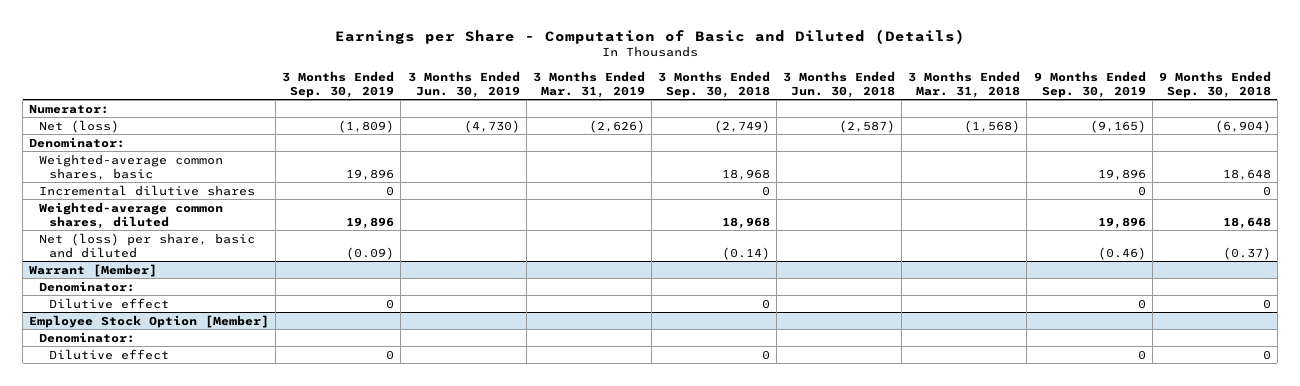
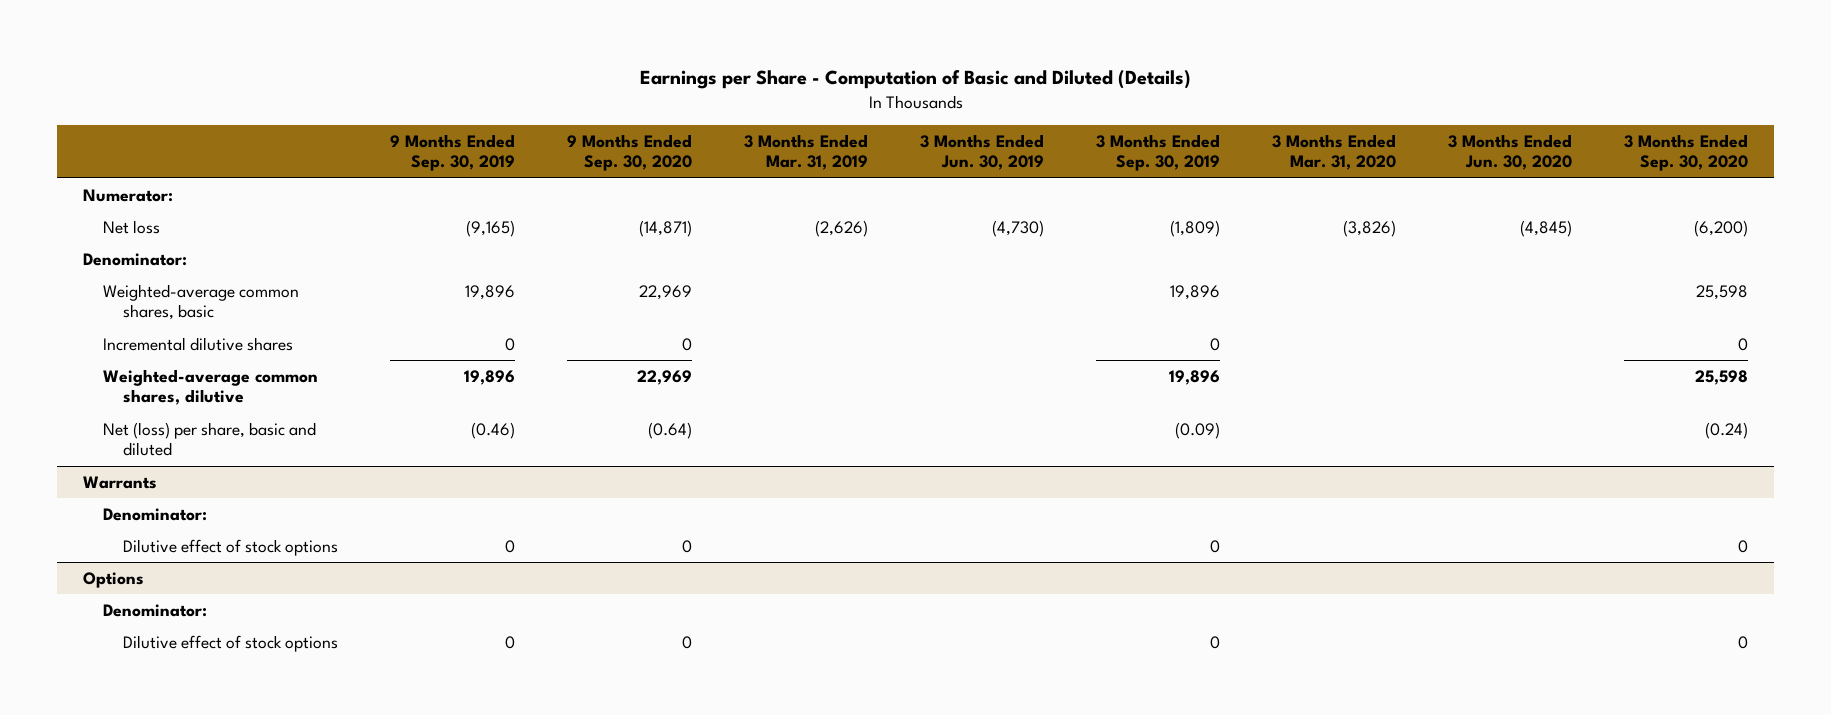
[657,70,770,98] 3 Months Ended Sep. 30, 2018 -> none
[783,70,896,98] 3 Months Ended Jun. 30, 2018 -> none
[908,70,1021,98] 3 Months Ended Mar. 31, 2018 -> none
[1158,70,1271,98] 9 Months Ended Sep. 30, 2018 -> none
none -> [566,133,692,172] 9 Months Ended Sep. 30, 2020
none -> [1272,133,1397,171] 3 Months Ended Mar. 31, 2020
none -> [1448,133,1573,171] 3 Months Ended Jun. 30, 2020
none -> [1624,133,1749,172] 3 Months Ended Sep. 30, 2020
[39,119,120,133] Net (loss) -> [103,219,161,234] Net loss
[39,201,224,229] Weighted-average common shares, diluted -> [103,368,319,406] Weighted-average common shares, dilutive
[29,263,158,277] Warrant [Member] -> [83,475,158,489] Warrants
[48,297,169,309] Dilutive effect -> [122,538,338,556] Dilutive effect of stock options
[29,314,270,328] Employee Stock Option [Member] -> [83,571,145,588] Options
[48,348,169,360] Dilutive effect -> [122,634,338,652] Dilutive effect of stock options

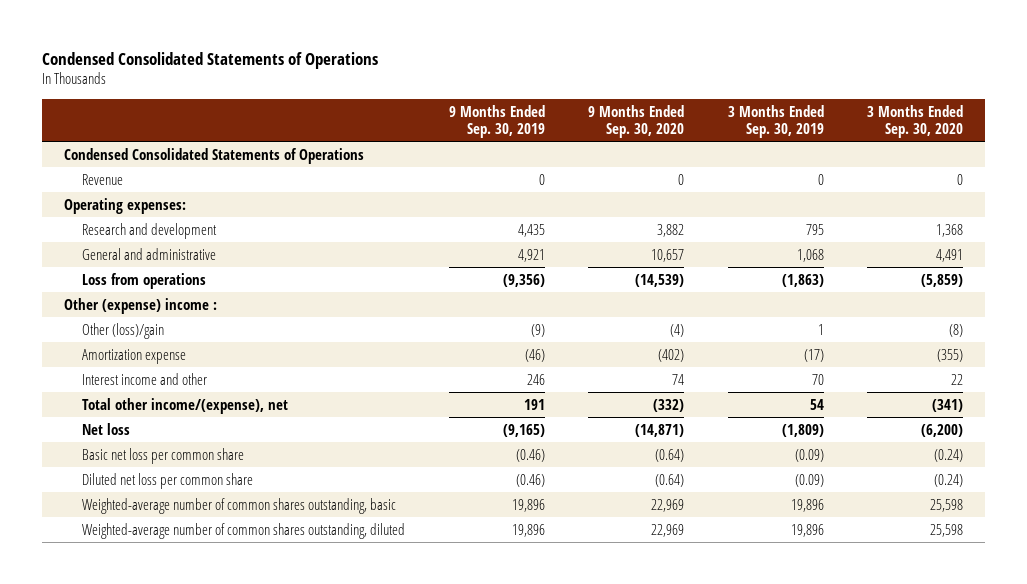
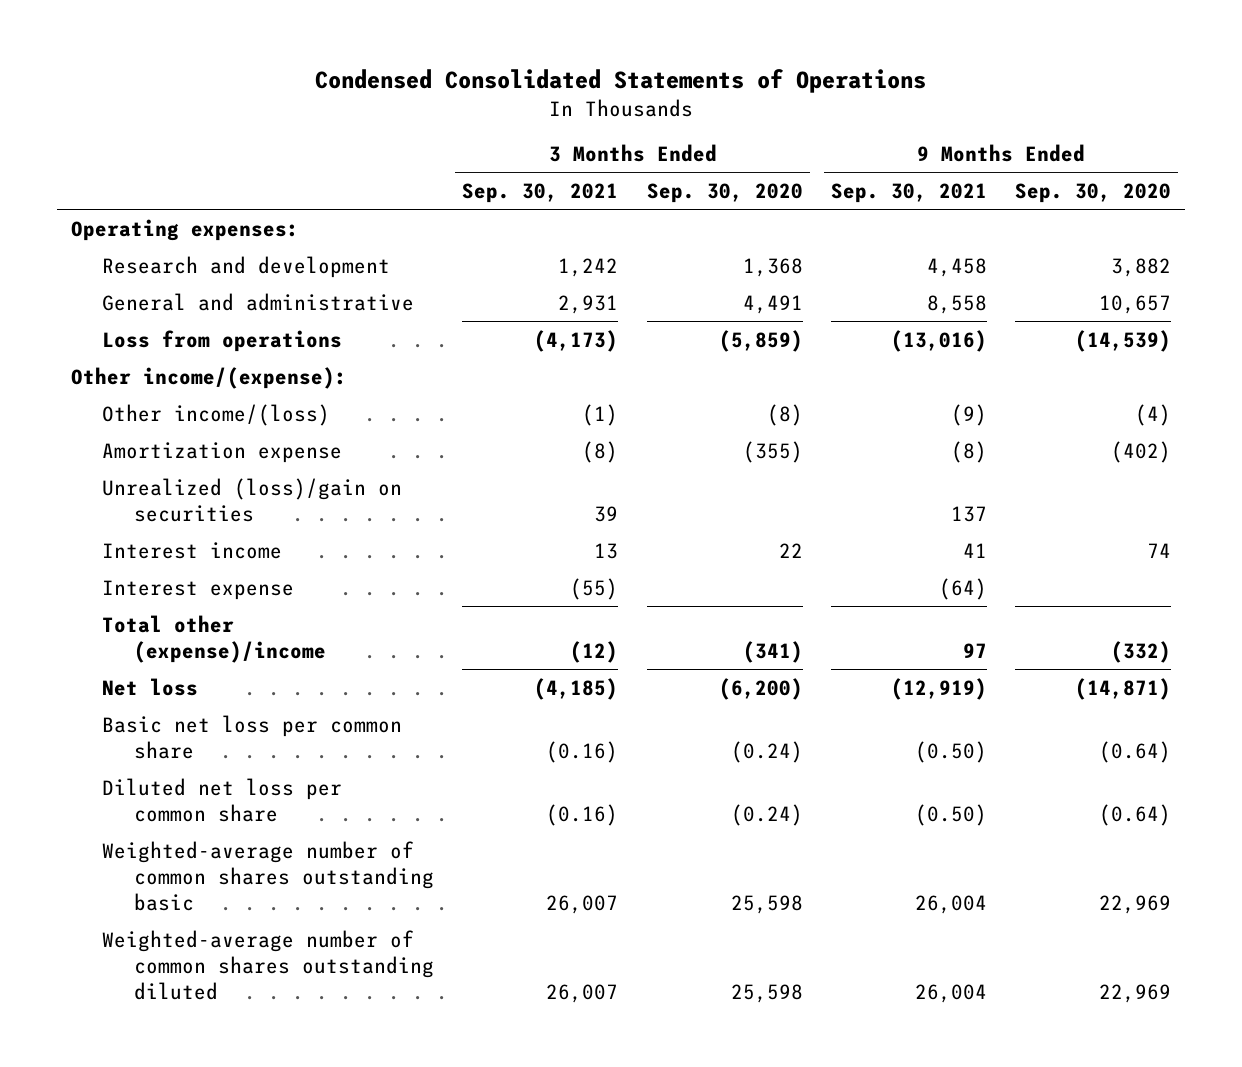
[448,104,545,139] 9 Months Ended Sep. 30, 2019 -> none
[727,104,824,139] 3 Months Ended Sep. 30, 2019 -> none
none -> [462,183,619,204] Sep. 30, 2021
none -> [830,183,987,204] Sep. 30, 2021
[63,147,364,164] Condensed Consolidated Statements of Operations -> none
[82,173,124,185] Revenue -> none
[63,297,217,314] Other (expense) income : -> [70,366,347,389] Other income/(expense):
[82,322,165,339] Other (loss)/gain -> [102,403,331,426] Other income/(loss)
none -> [102,477,403,522] Unrealized (loss)/gain on securities
[82,372,208,385] Interest income and other -> [102,541,283,559] Interest income
none -> [102,579,295,600] Interest expense
[82,397,289,414] Total other income/(expense), net -> [102,614,327,663] Total other (expense)/income
[82,497,397,514] Weighted-average number of common shares outstanding, basic -> [102,840,435,912] Weighted-average number of common shares outstanding basic
[82,522,406,539] Weighted-average number of common shares outstanding, diluted -> [102,929,435,1001] Weighted-average number of common shares outstanding diluted

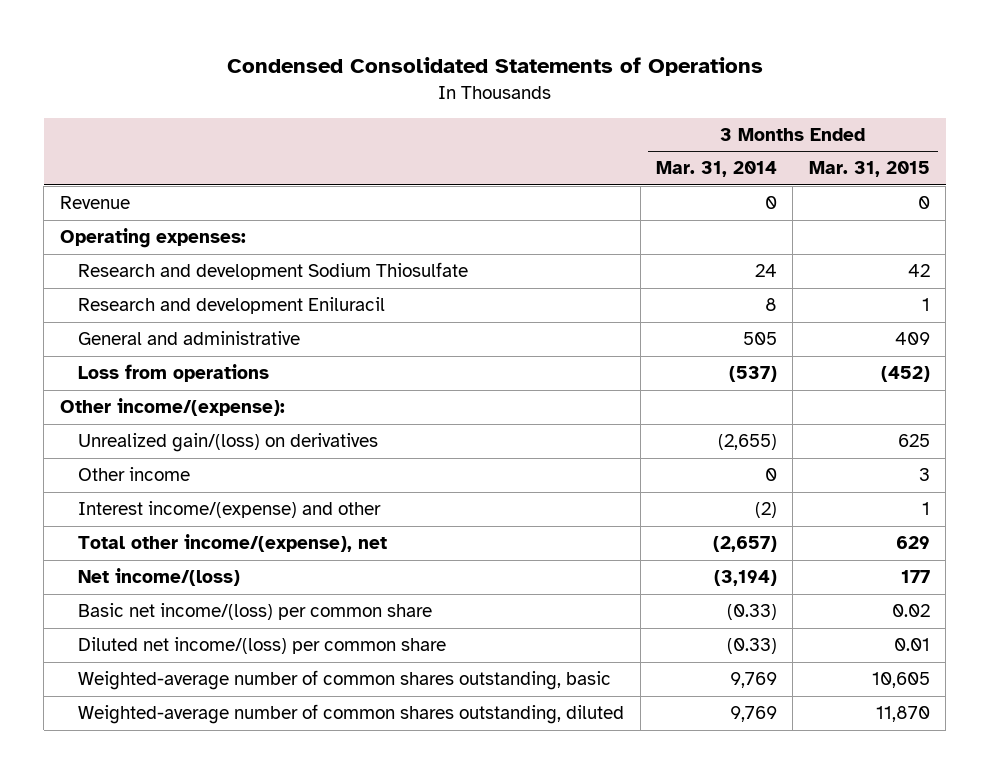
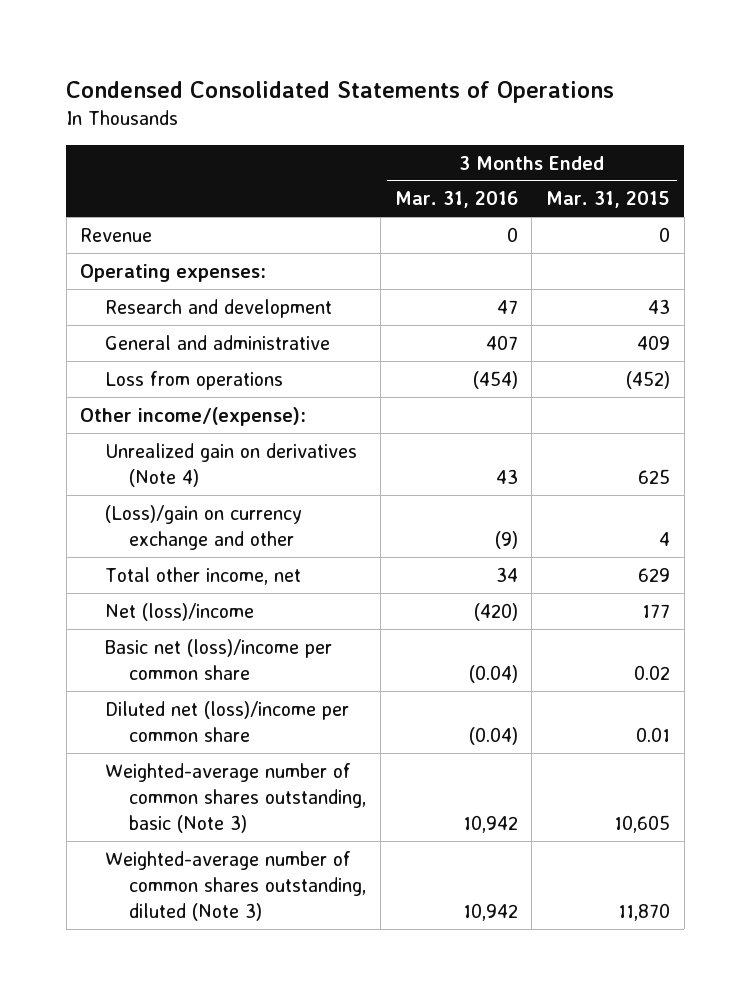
[656,161,778,178] Mar. 31, 2014 -> none
none -> [394,191,518,209] Mar. 31, 2016
[78,262,469,281] Research and development Sodium Thiosulfate -> none
[78,297,386,315] Research and development Eniluracil -> [104,298,332,318] Research and development
[921,298,930,312] 1 -> [648,298,671,314] 43
[78,467,191,482] Other income -> none
[78,501,382,519] Interest income/(expense) and other -> none
[78,433,379,453] Unrealized gain/(loss) on derivatives -> [104,442,357,487] Unrealized gain on derivatives (Note 4)
none -> [104,504,302,550] (Loss)/gain on currency exchange and other
[78,534,388,553] Total other income/(expense), net -> [104,566,301,585] Total other income, net
[78,568,241,587] Net income/(loss) -> [104,602,254,621] Net (loss)/income
[78,603,433,621] Basic net income/(loss) per common share -> [104,638,332,680] Basic net (loss)/income per common share
[78,637,447,655] Diluted net income/(loss) per common share -> [104,700,349,742] Diluted net (loss)/income per common share
[78,670,612,691] Weighted-average number of common shares outstanding, basic -> [104,762,366,833] Weighted-average number of common shares outstanding, basic (Note 3)
[78,704,625,725] Weighted-average number of common shares outstanding, diluted -> [104,850,366,921] Weighted-average number of common shares outstanding, diluted (Note 3)

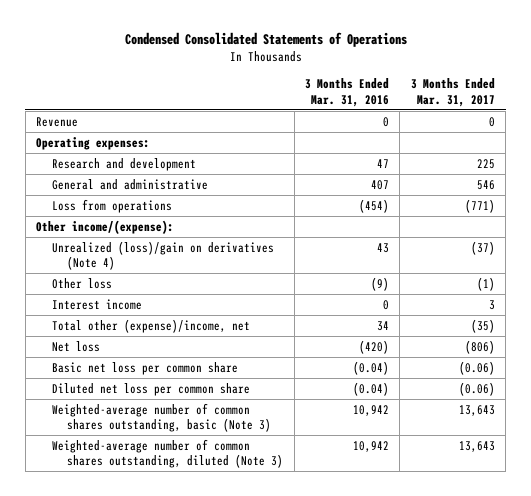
[546,191,671,209] Mar. 31, 2015 -> none
none -> [410,78,495,107] 3 Months Ended Mar. 31, 2017
[104,504,302,550] (Loss)/gain on currency exchange and other -> none
[104,442,357,487] Unrealized gain on derivatives (Note 4) -> [51,240,274,271] Unrealized (loss)/gain on derivatives (Note 4)
none -> [51,277,112,289] Other loss
none -> [51,298,142,310] Interest income
[104,566,301,585] Total other income, net -> [51,318,250,333] Total other (expense)/income, net
[104,602,254,621] Net (loss)/income -> [51,340,100,352] Net loss
[104,638,332,680] Basic net (loss)/income per common share -> [51,361,238,375] Basic net loss per common share
[104,700,349,742] Diluted net (loss)/income per common share -> [51,382,250,396] Diluted net loss per common share

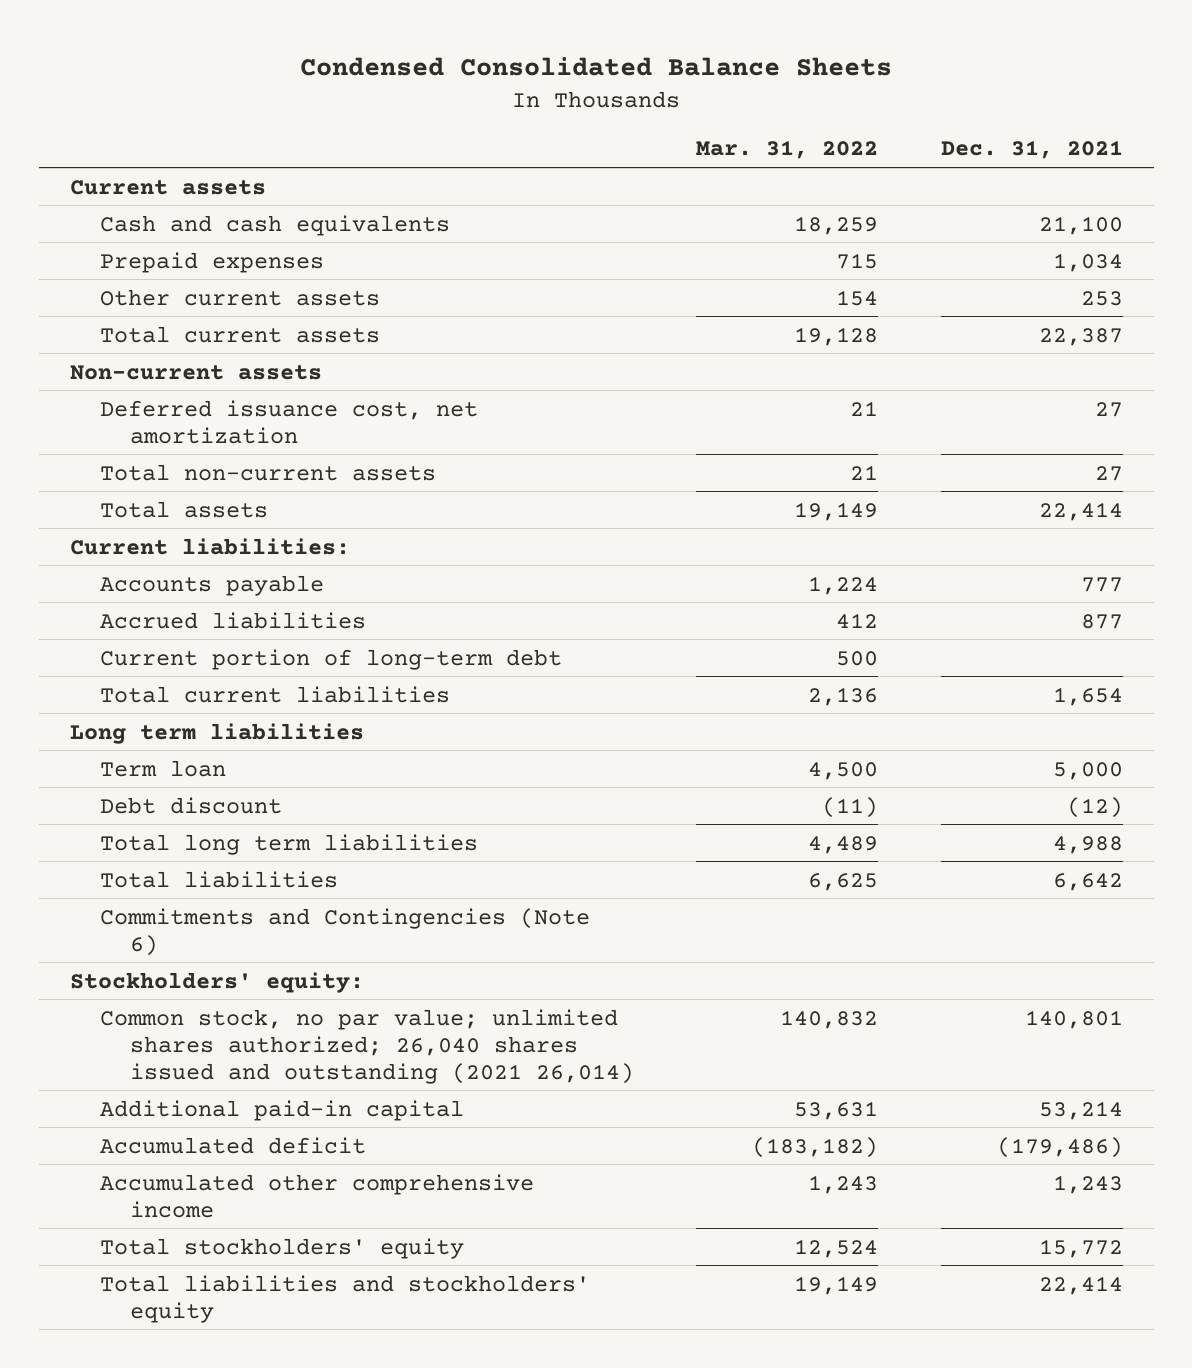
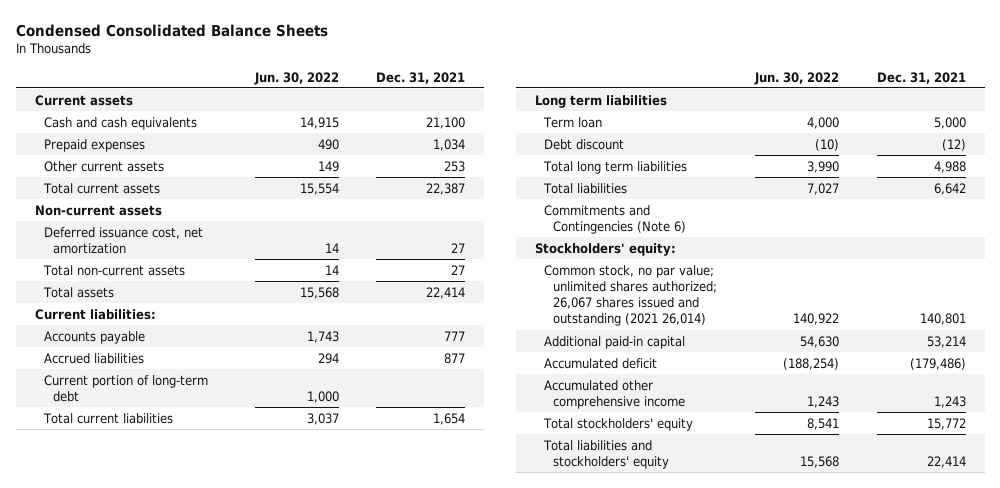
[696,140,879,160] Mar. 31, 2022 -> none
none -> [253,71,339,85] Jun. 30, 2022
[99,1008,635,1084] Common stock, no par value; unlimited shares authorized; 26,040 shares issued and outstanding (2021 26,014) -> [544,264,718,327] Common stock, no par value; unlimited shares authorized; 26,067 shares issued and outstanding (2021 26,014)

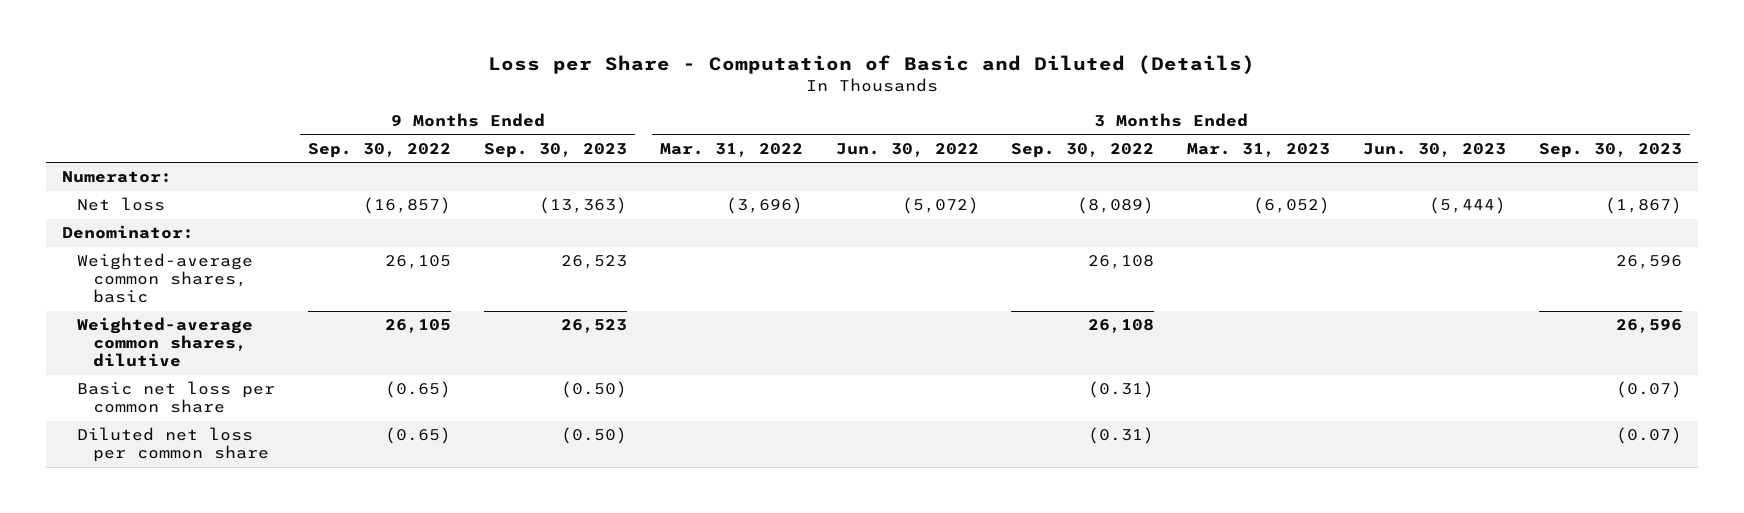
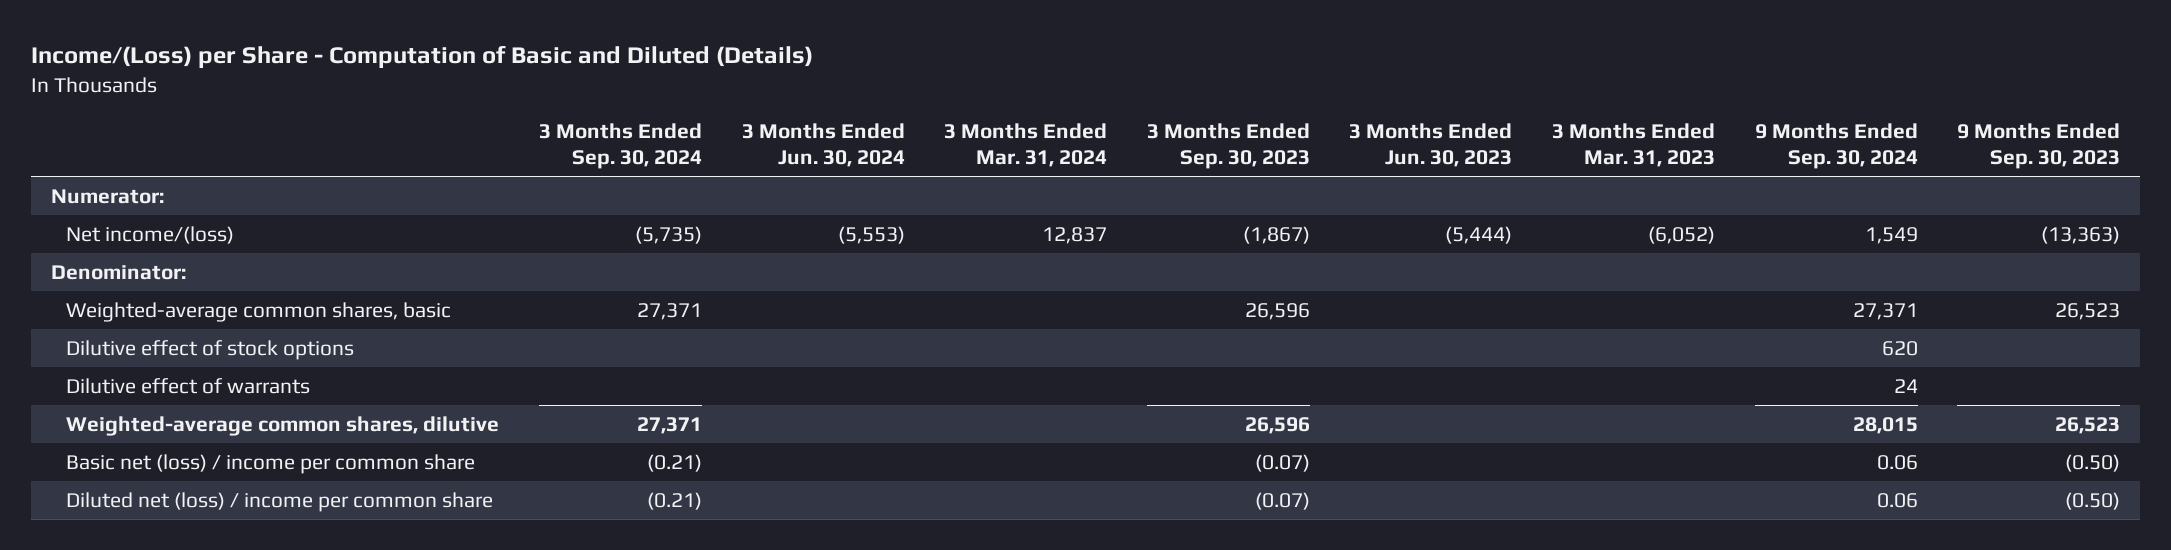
[487,54,1255,74] Loss per Share - Computation of Basic and Diluted (Details) -> [31,45,814,69] Income/(Loss) per Share - Computation of Basic and Diluted (Details)
[308,142,452,158] Sep. 30, 2022 -> none
[659,142,803,157] Mar. 31, 2022 -> none
[835,142,979,157] Jun. 30, 2022 -> none
[1011,142,1155,158] Sep. 30, 2022 -> none
none -> [539,122,703,169] 3 Months Ended Sep. 30, 2024
none -> [741,122,905,167] 3 Months Ended Jun. 30, 2024
none -> [944,122,1108,167] 3 Months Ended Mar. 31, 2024
none -> [1754,122,1918,169] 9 Months Ended Sep. 30, 2024
[77,197,166,212] Net loss -> [66,225,235,244] Net income/(loss)
none -> [66,339,355,360] Dilutive effect of stock options
none -> [66,377,311,394] Dilutive effect of warrants
[77,381,276,414] Basic net loss per common share -> [66,453,476,474] Basic net (loss) / income per common share
[77,427,269,463] Diluted net loss per common share -> [66,491,494,512] Diluted net (loss) / income per common share

